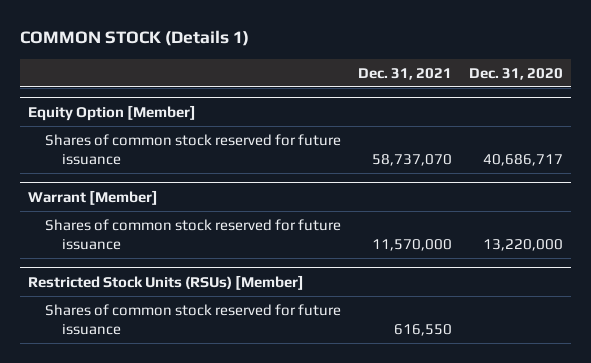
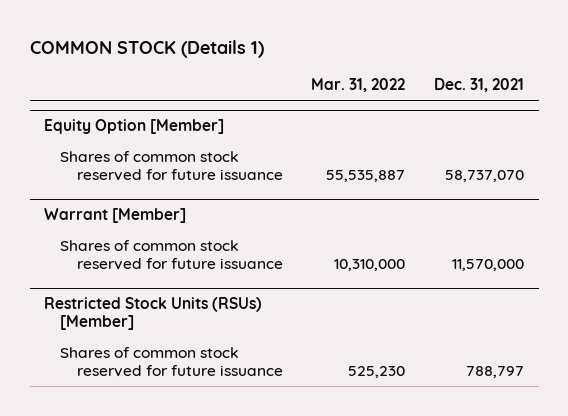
[468,67,563,80] Dec. 31, 2020 -> none
none -> [311,78,406,93] Mar. 31, 2022
[393,324,452,337] 616,550 -> [466,366,525,379] 788,797

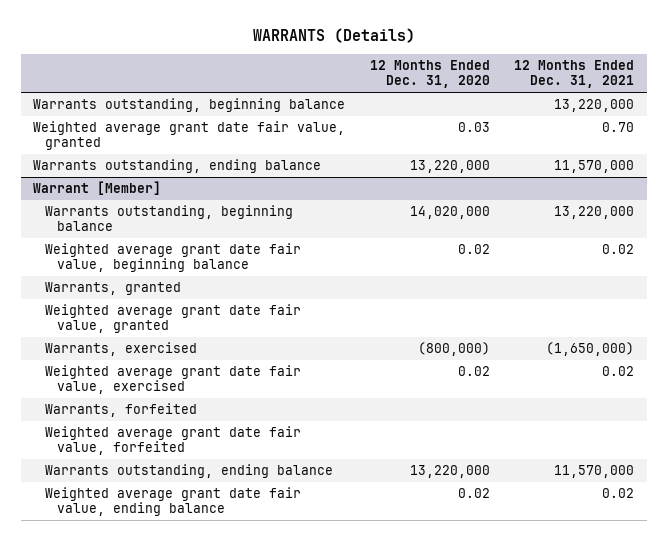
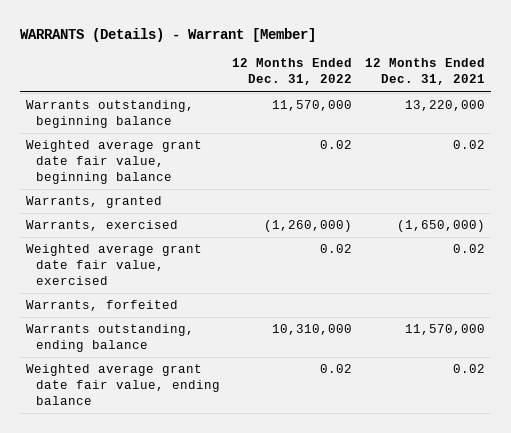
[252,27,415,43] WARRANTS (Details) -> [19,27,316,42] WARRANTS (Details) - Warrant [Member]
[369,59,490,89] 12 Months Ended Dec. 31, 2020 -> none
none -> [232,58,353,86] 12 Months Ended Dec. 31, 2022
[33,121,346,151] Weighted average grant date fair value, granted -> none
[33,159,322,174] Warrants outstanding, ending balance -> none
[33,181,162,196] Warrant [Member] -> none
[45,205,294,232] Warrants outstanding, beginning balance -> none
[45,304,302,334] Weighted average grant date fair value, granted -> none
[45,426,302,456] Weighted average grant date fair value, forfeited -> none

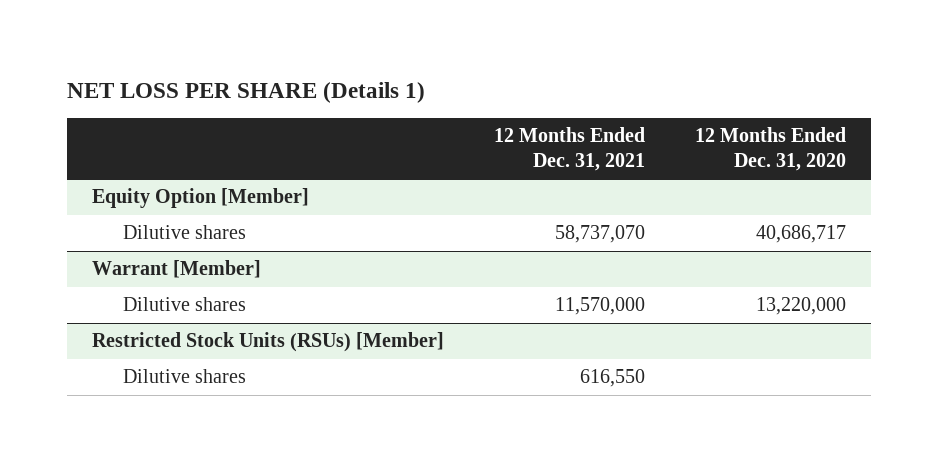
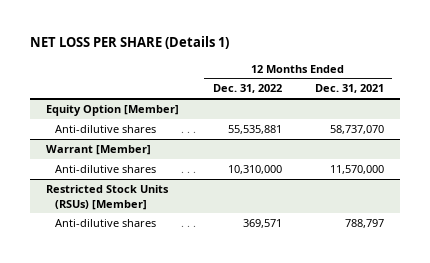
[695,126,847,171] 12 Months Ended Dec. 31, 2020 -> none
none -> [212,84,282,94] Dec. 31, 2022
[122,225,246,240] Dilutive shares -> [55,124,157,133] Anti-dilutive shares
[122,297,246,312] Dilutive shares -> [55,164,157,173] Anti-dilutive shares
[122,369,246,384] Dilutive shares -> [55,218,157,227] Anti-dilutive shares
[579,369,645,388] 616,550 -> [344,218,384,228] 788,797

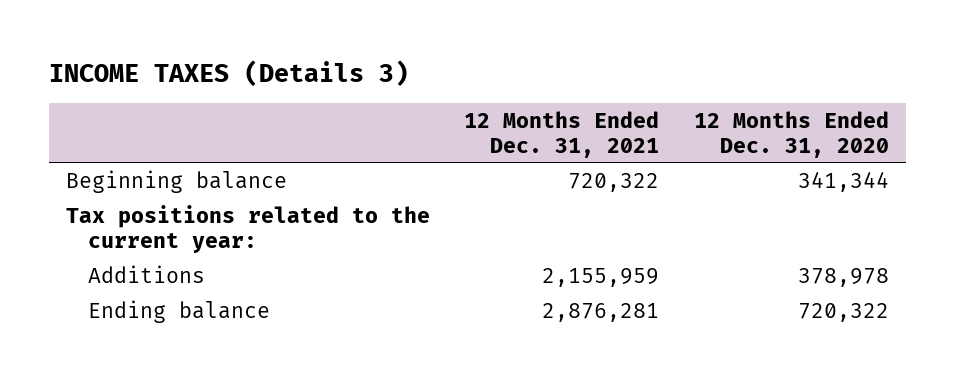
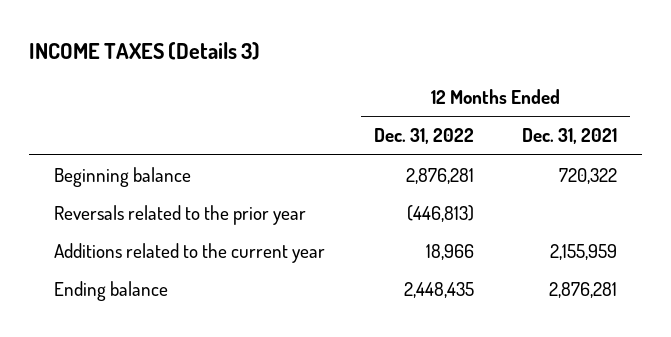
[693,110,889,158] 12 Months Ended Dec. 31, 2020 -> none
none -> [373,128,474,145] Dec. 31, 2022
[65,204,430,253] Tax positions related to the current year: -> none
none -> [53,205,306,226] Reversals related to the prior year
[88,264,206,283] Additions -> [53,243,325,264] Additions related to the current year

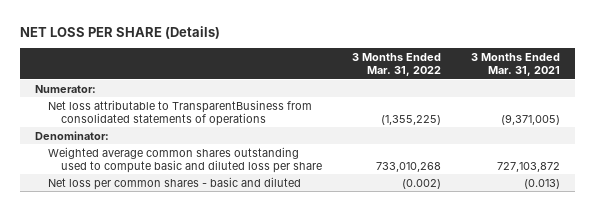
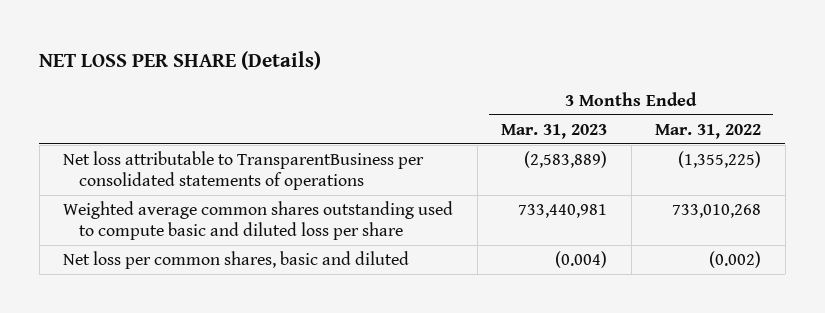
[471,52,561,77] 3 Months Ended Mar. 31, 2021 -> none
none -> [501,123,608,139] Mar. 31, 2023
[34,84,96,93] Numerator: -> none
[34,130,109,140] Denominator: -> none
[47,99,312,127] Net loss attributable to TransparentBusiness from consolidated statements of operations -> [63,151,425,191] Net loss attributable to TransparentBusiness per consolidated statements of operations
[47,176,301,190] Net loss per common shares - basic and diluted -> [63,251,410,270] Net loss per common shares, basic and diluted

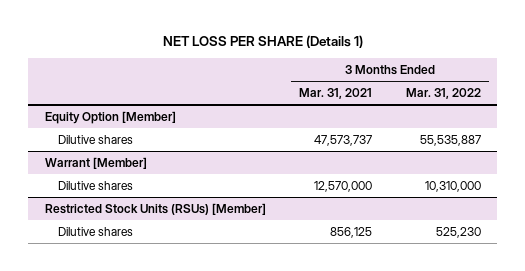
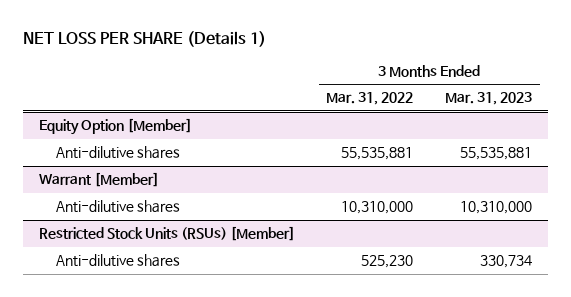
[299,87,373,99] Mar. 31, 2021 -> none
none -> [445,92,533,106] Mar. 31, 2023
[58,134,134,144] Dilutive shares -> [56,146,181,160] Anti-dilutive shares
[419,134,481,146] 55,535,887 -> [341,147,414,161] 55,535,881
[58,180,134,190] Dilutive shares -> [56,200,181,214] Anti-dilutive shares
[58,226,134,236] Dilutive shares -> [56,254,181,268] Anti-dilutive shares

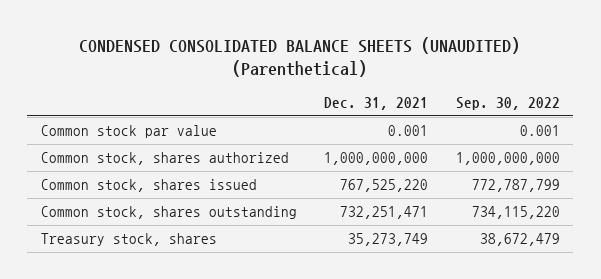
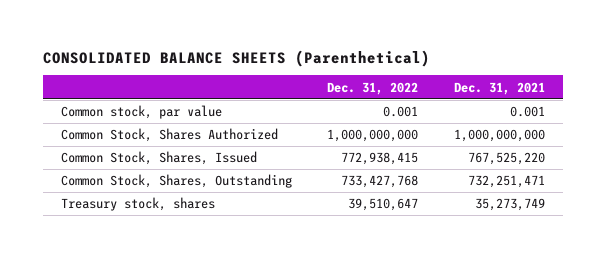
[79,36,521,78] CONDENSED CONSOLIDATED BALANCE SHEETS (UNAUDITED) (Parenthetical) -> [42,49,430,67] CONSOLIDATED BALANCE SHEETS (Parenthetical)
[455,97,560,111] Sep. 30, 2022 -> none
none -> [327,81,419,95] Dec. 31, 2022
[41,125,218,139] Common stock par value -> [60,105,222,120] Common stock, par value
[41,152,290,166] Common stock, shares authorized -> [60,128,278,143] Common Stock, Shares Authorized
[41,179,258,193] Common stock, shares issued -> [60,151,257,166] Common Stock, Shares, Issued
[41,206,298,220] Common stock, shares outstanding -> [60,174,292,189] Common Stock, Shares, Outstanding

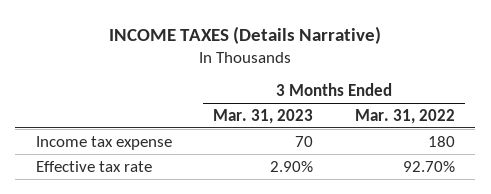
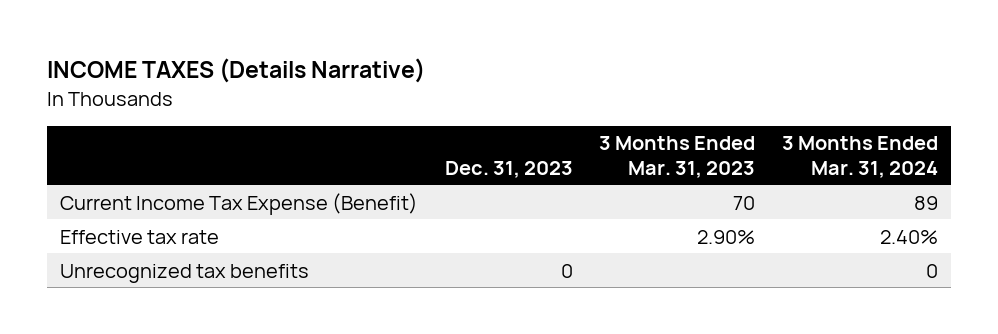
[354,108,455,124] Mar. 31, 2022 -> none
none -> [444,160,573,178] Dec. 31, 2023
none -> [781,136,938,178] 3 Months Ended Mar. 31, 2024
[35,135,172,150] Income tax expense -> [60,192,419,215] Current Income Tax Expense (Benefit)
none -> [60,263,310,283] Unrecognized tax benefits

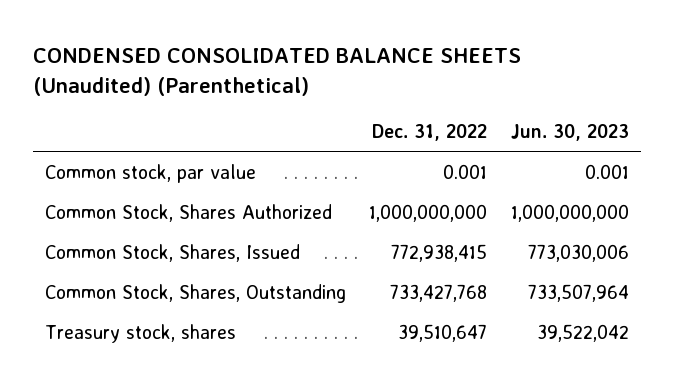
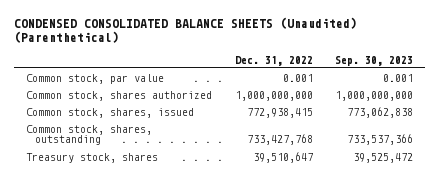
[510,124,629,142] Jun. 30, 2023 -> none
none -> [335,55,414,66] Sep. 30, 2023
[44,204,332,223] Common Stock, Shares Authorized -> [25,90,212,101] Common stock, shares authorized
[44,244,300,263] Common Stock, Shares, Issued -> [25,107,194,118] Common stock, shares, issued
[44,284,346,304] Common Stock, Shares, Outstanding -> [25,124,152,146] Common stock, shares, outstanding

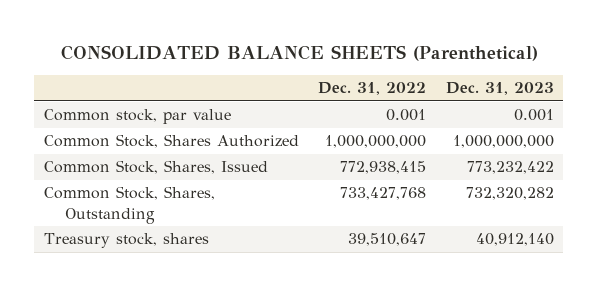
[14,17,358,44] CONDENSED CONSOLIDATED BALANCE SHEETS (Unaudited) (Parenthetical) -> [60,45,538,62] CONSOLIDATED BALANCE SHEETS (Parenthetical)
[335,55,414,66] Sep. 30, 2023 -> none
none -> [445,82,554,96] Dec. 31, 2023
[25,90,212,101] Common stock, shares authorized -> [44,134,300,149] Common Stock, Shares Authorized
[25,107,194,118] Common stock, shares, issued -> [44,160,269,175] Common Stock, Shares, Issued
[25,124,152,146] Common stock, shares, outstanding -> [44,186,216,224] Common Stock, Shares, Outstanding

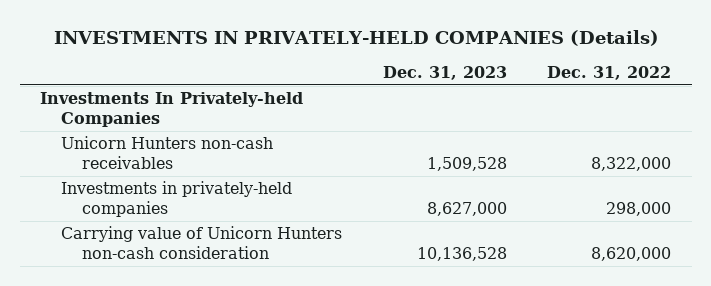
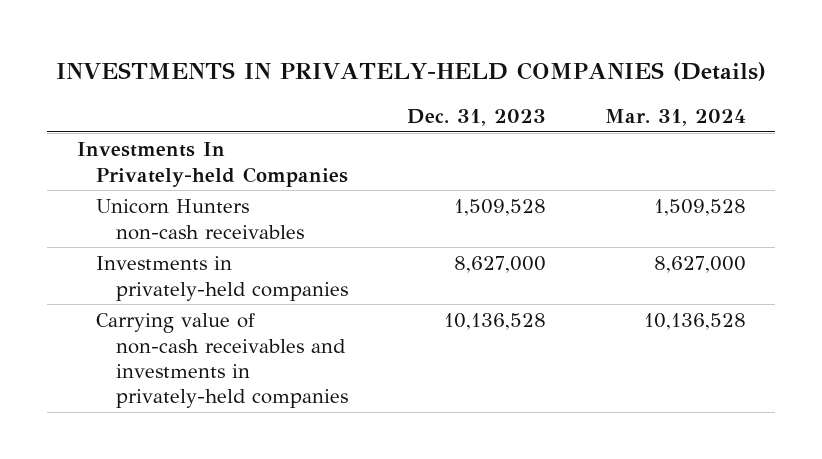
[547,65,672,80] Dec. 31, 2022 -> none
none -> [604,108,746,126] Mar. 31, 2024
[60,226,342,260] Carrying value of Unicorn Hunters non-cash consideration -> [96,313,348,409] Carrying value of non-cash receivables and investments in privately-held companies

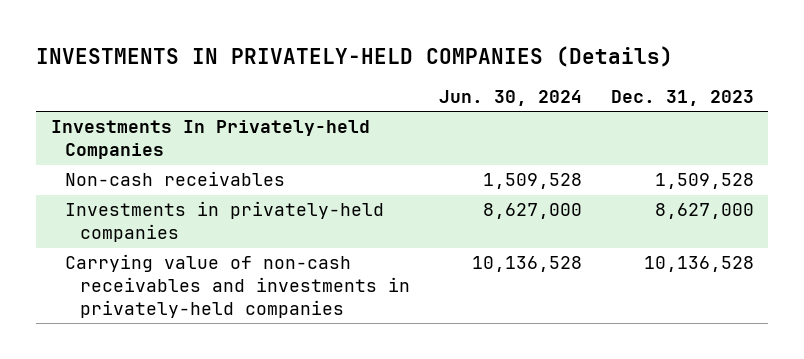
[604,108,746,126] Mar. 31, 2024 -> none
none -> [438,89,582,106] Jun. 30, 2024
[96,199,304,240] Unicorn Hunters non-cash receivables -> [65,171,286,187] Non-cash receivables

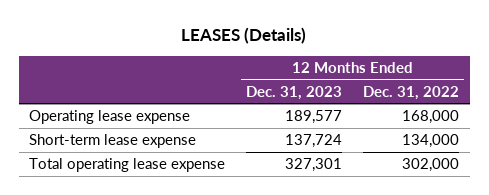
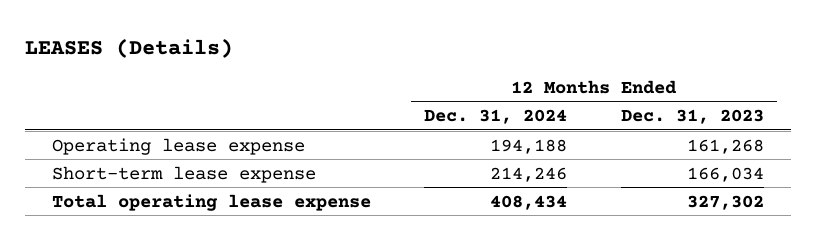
[363,85,460,100] Dec. 31, 2022 -> none
none -> [424,109,568,125] Dec. 31, 2024
[285,110,343,125] 189,577 -> [687,138,765,154] 161,268
[285,134,343,149] 137,724 -> [687,166,765,182] 166,034
[285,158,343,173] 327,301 -> [687,194,765,210] 327,302

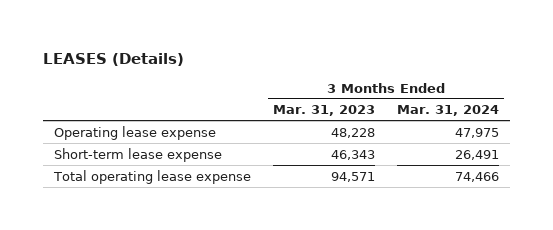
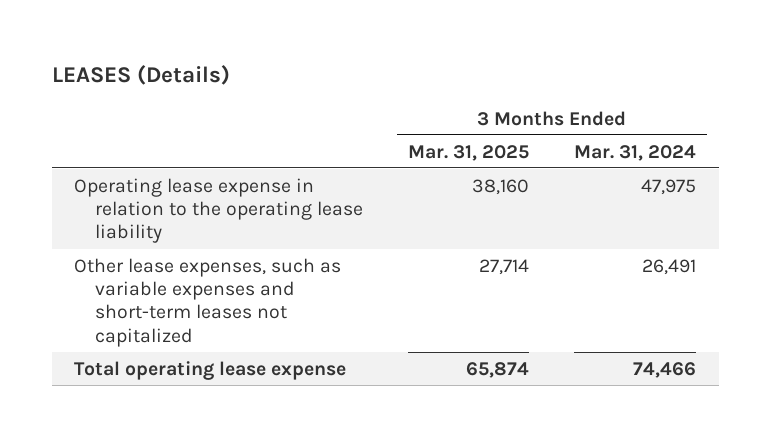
[273,105,376,117] Mar. 31, 2023 -> none
none -> [407,144,529,161] Mar. 31, 2025
[54,125,217,140] Operating lease expense -> [74,177,363,244] Operating lease expense in relation to the operating lease liability
[54,147,223,162] Short-term lease expense -> [74,257,342,347] Other lease expenses, such as variable expenses and short-term leases not capitalized

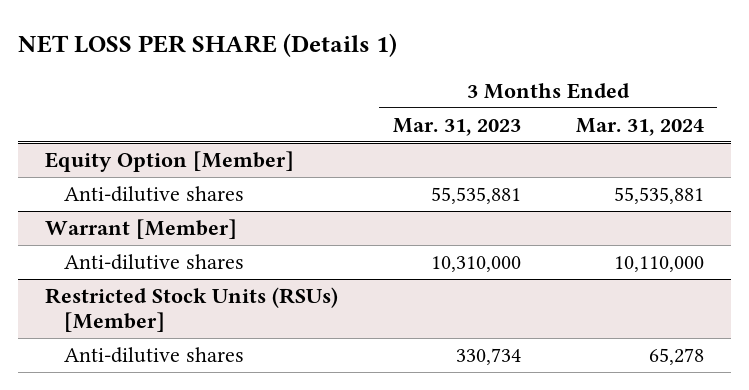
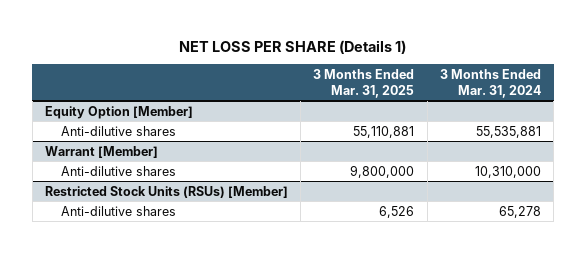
[392,118,521,137] Mar. 31, 2023 -> none
none -> [313,69,415,98] 3 Months Ended Mar. 31, 2025
[613,256,704,273] 10,110,000 -> [474,165,541,178] 10,310,000

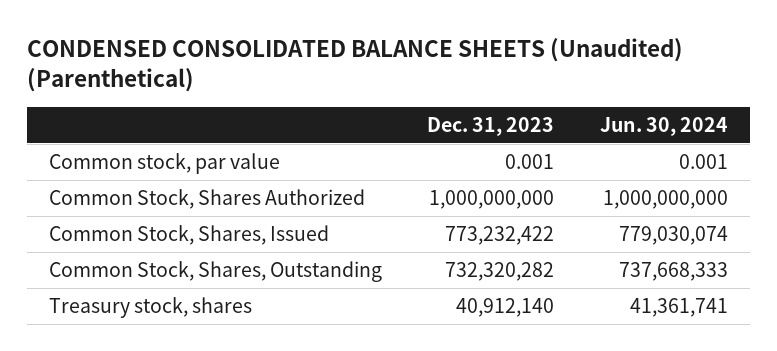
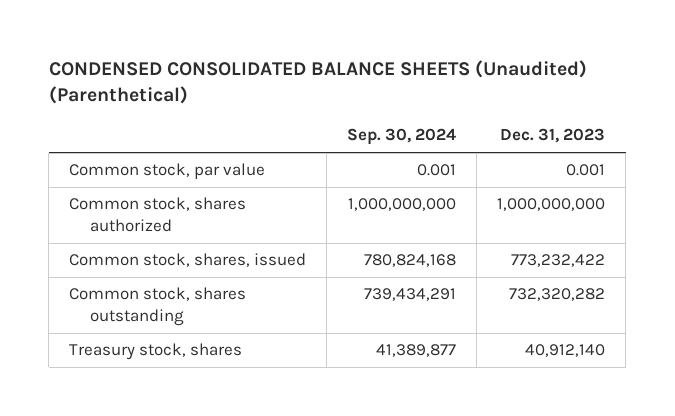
[599,116,728,136] Jun. 30, 2024 -> none
none -> [347,128,457,146] Sep. 30, 2024
[49,189,366,210] Common Stock, Shares Authorized -> [69,197,247,232] Common stock, shares authorized
[49,225,330,246] Common Stock, Shares, Issued -> [69,253,307,268] Common stock, shares, issued
[49,261,383,283] Common Stock, Shares, Outstanding -> [69,287,247,326] Common stock, shares outstanding

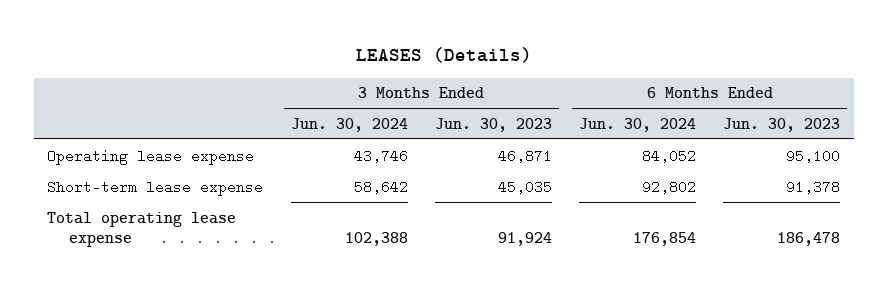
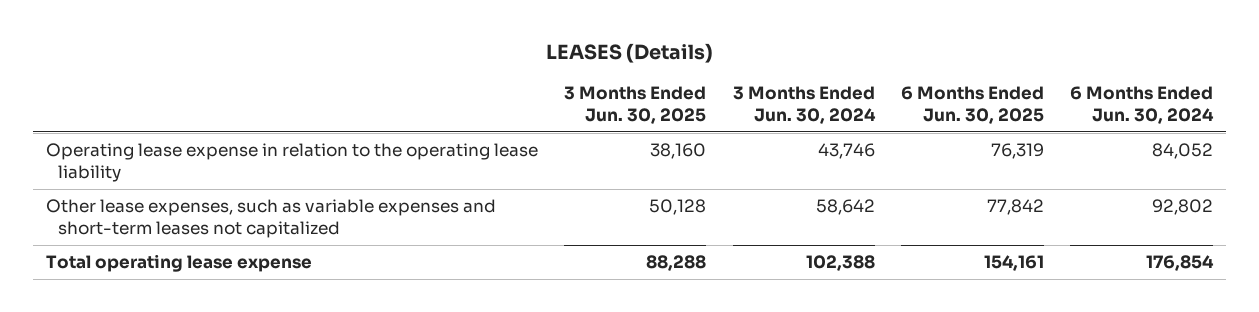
[434,117,552,132] Jun. 30, 2023 -> none
[723,117,841,132] Jun. 30, 2023 -> none
none -> [564,86,707,125] 3 Months Ended Jun. 30, 2025
none -> [900,86,1044,125] 6 Months Ended Jun. 30, 2025
[47,148,255,165] Operating lease expense -> [45,143,538,182] Operating lease expense in relation to the operating lease liability
[47,179,264,196] Short-term lease expense -> [45,199,496,238] Other lease expenses, such as variable expenses and short-term leases not capitalized

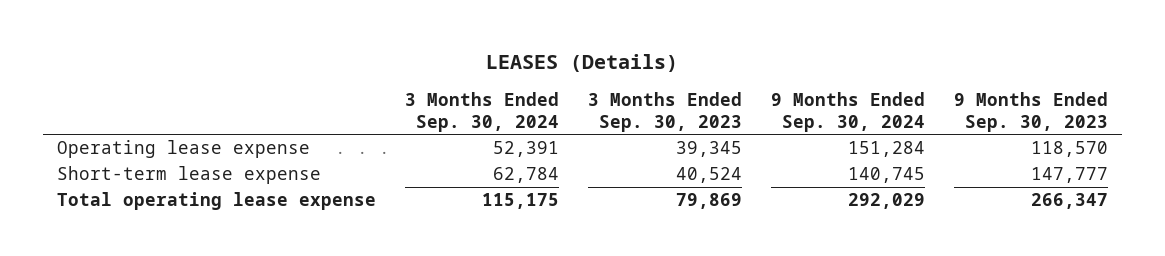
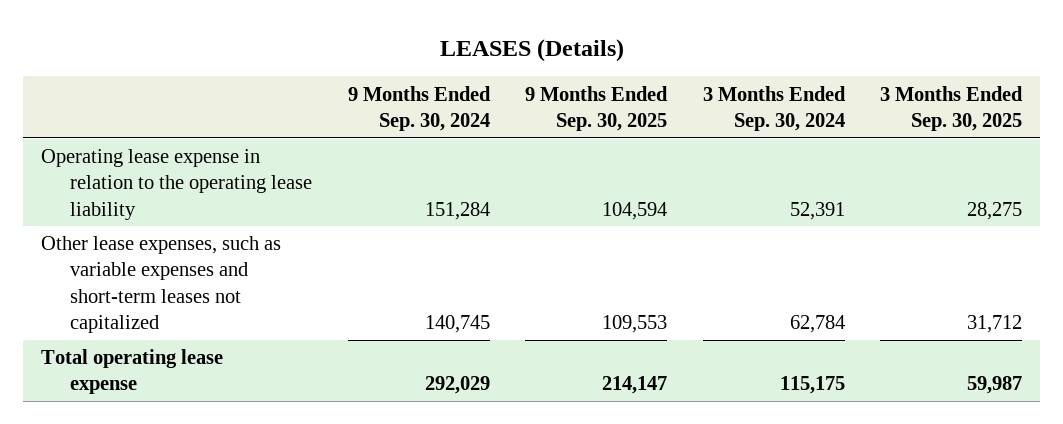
[587,91,742,132] 3 Months Ended Sep. 30, 2023 -> none
[953,91,1108,132] 9 Months Ended Sep. 30, 2023 -> none
none -> [525,85,669,131] 9 Months Ended Sep. 30, 2025
none -> [879,85,1023,131] 3 Months Ended Sep. 30, 2025
[57,140,311,159] Operating lease expense -> [41,149,313,220] Operating lease expense in relation to the operating lease liability
[57,166,322,185] Short-term lease expense -> [41,236,282,333] Other lease expenses, such as variable expenses and short-term leases not capitalized

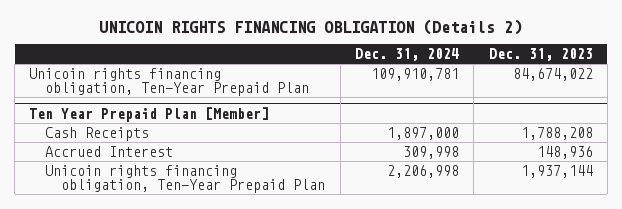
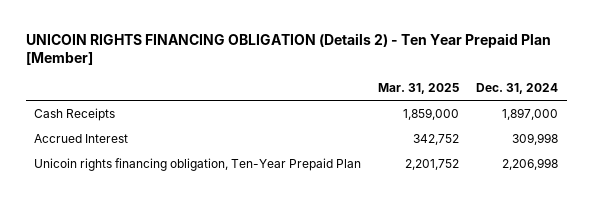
[98,18,522,35] UNICOIN RIGHTS FINANCING OBLIGATION (Details 2) -> [25,32,551,66] UNICOIN RIGHTS FINANCING OBLIGATION (Details 2) - Ten Year Prepaid Plan [Member]
[488,48,593,62] Dec. 31, 2023 -> none
none -> [378,83,460,95] Mar. 31, 2025
[29,67,310,96] Unicoin rights financing obligation, Ten-Year Prepaid Plan -> none
[29,106,270,122] Ten Year Prepaid Plan [Member] -> none

